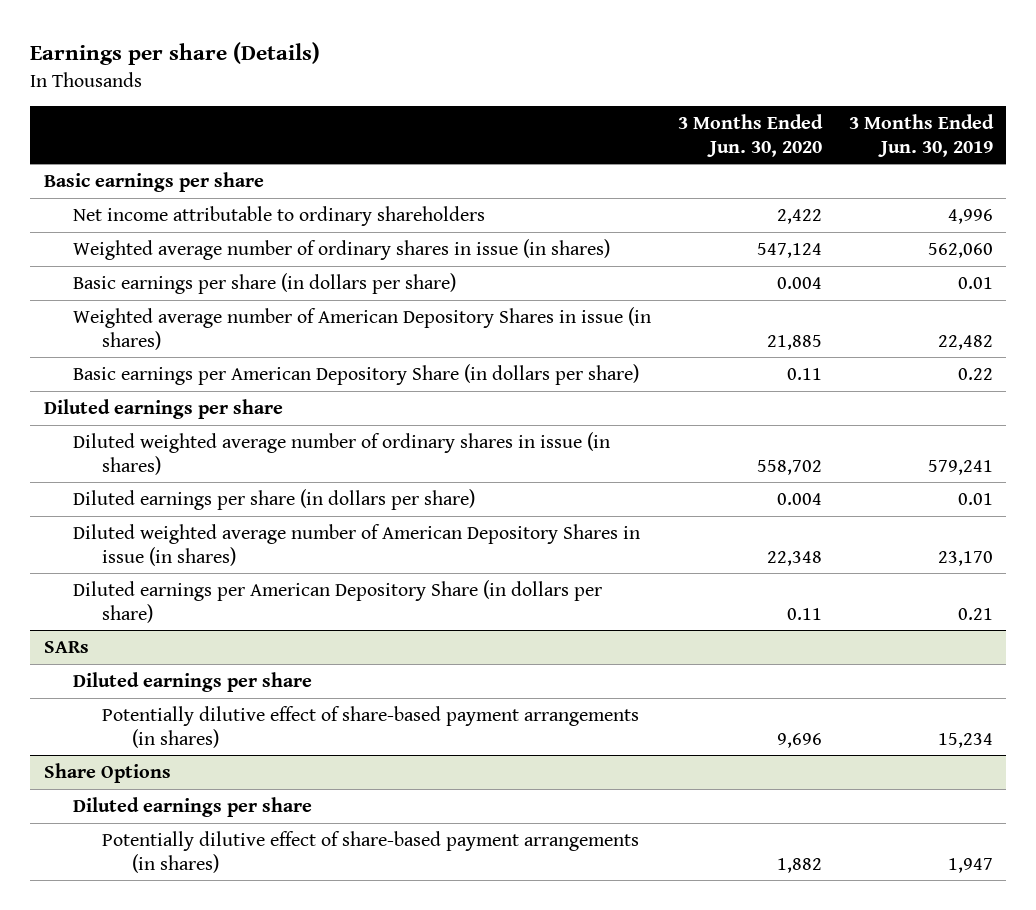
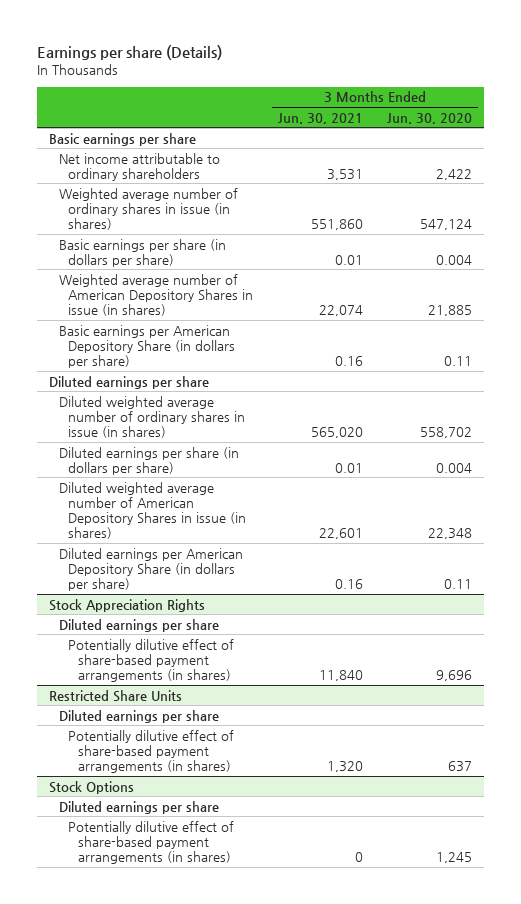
[848,113,994,157] 3 Months Ended Jun. 30, 2019 -> none
none -> [277,112,363,124] Jun. 30, 2021
[43,640,89,653] SARs -> [49,598,206,612] Stock Appreciation Rights
[43,762,171,783] Share Options -> none
none -> [49,689,183,702] Restricted Share Units
[776,857,822,873] 1,882 -> [447,760,472,772] 637
none -> [49,780,135,794] Stock Options
none -> [58,800,219,814] Diluted earnings per share
none -> [68,820,235,864] Potentially dilutive effect of share-based payment arrangements (in shares)

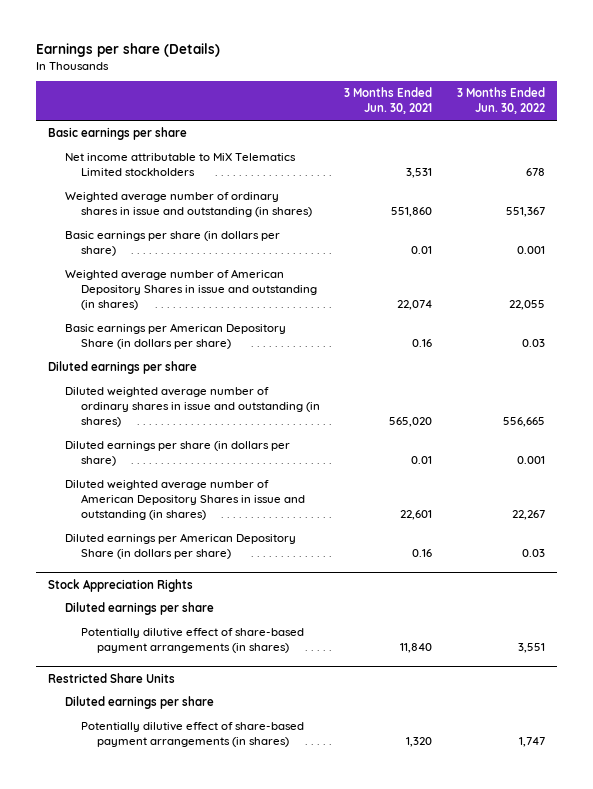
[386,112,472,124] Jun. 30, 2020 -> none
none -> [456,87,545,115] 3 Months Ended Jun. 30, 2022
[58,152,220,181] Net income attributable to ordinary shareholders -> [64,153,296,176] Net income attributable to MiX Telematics Limited stockholders
[58,187,238,230] Weighted average number of ordinary shares in issue (in shares) -> [64,192,312,217] Weighted average number of ordinary shares in issue and outstanding (in shares)
[58,273,254,316] Weighted average number of American Depository Shares in issue (in shares) -> [64,269,317,310] Weighted average number of American Depository Shares in issue and outstanding (in shares)
[58,395,246,438] Diluted weighted average number of ordinary shares in issue (in shares) -> [64,387,320,427] Diluted weighted average number of ordinary shares in issue and outstanding (in shares)
[58,481,247,539] Diluted weighted average number of American Depository Shares in issue (in shares) -> [64,480,305,520] Diluted weighted average number of American Depository Shares in issue and outstanding (in shares)
[49,780,135,794] Stock Options -> none
[58,800,219,814] Diluted earnings per share -> none
[68,820,235,864] Potentially dilutive effect of share-based payment arrangements (in shares) -> none

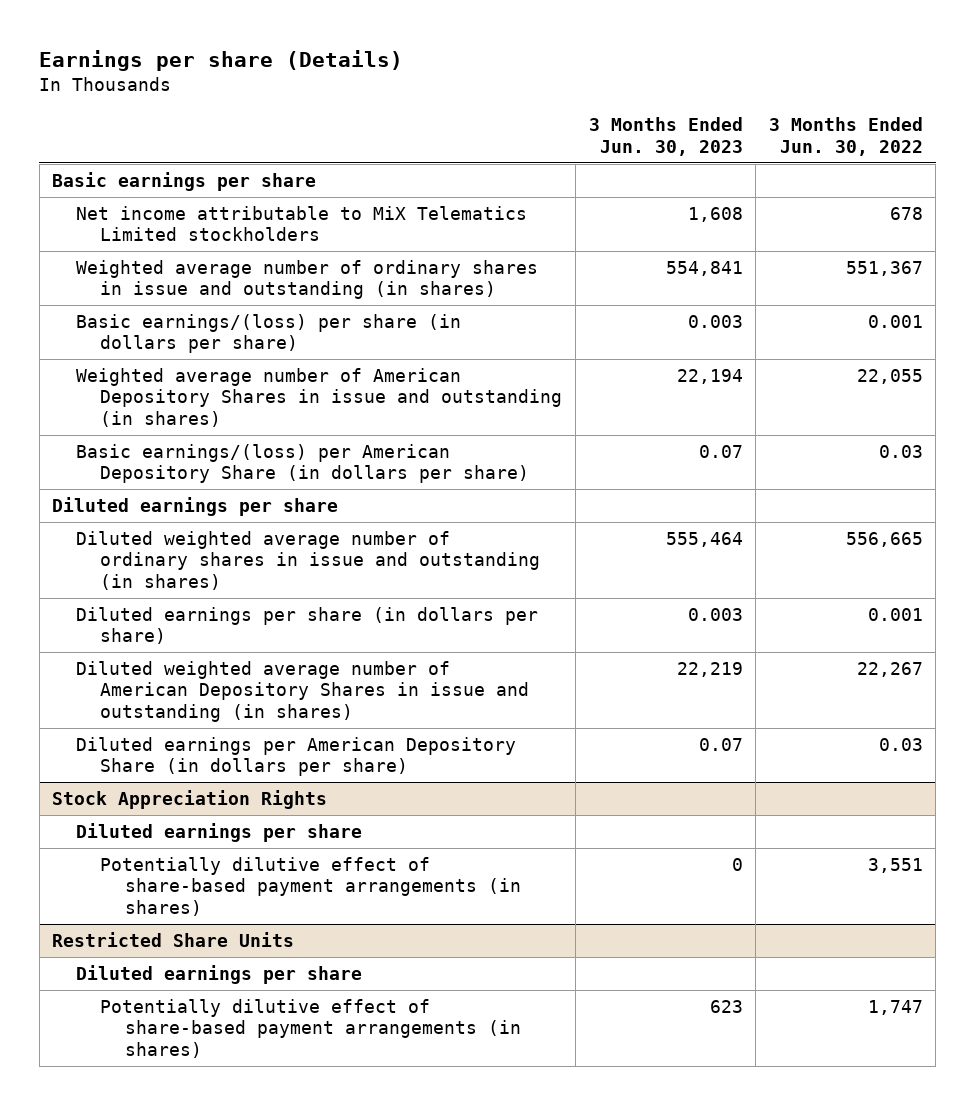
[344,87,433,115] 3 Months Ended Jun. 30, 2021 -> none
none -> [588,117,743,156] 3 Months Ended Jun. 30, 2023
[64,231,280,256] Basic earnings per share (in dollars per share) -> [76,313,462,354] Basic earnings/(loss) per share (in dollars per share)
[64,323,286,349] Basic earnings per American Depository Share (in dollars per share) -> [76,443,530,484] Basic earnings/(loss) per American Depository Share (in dollars per share)

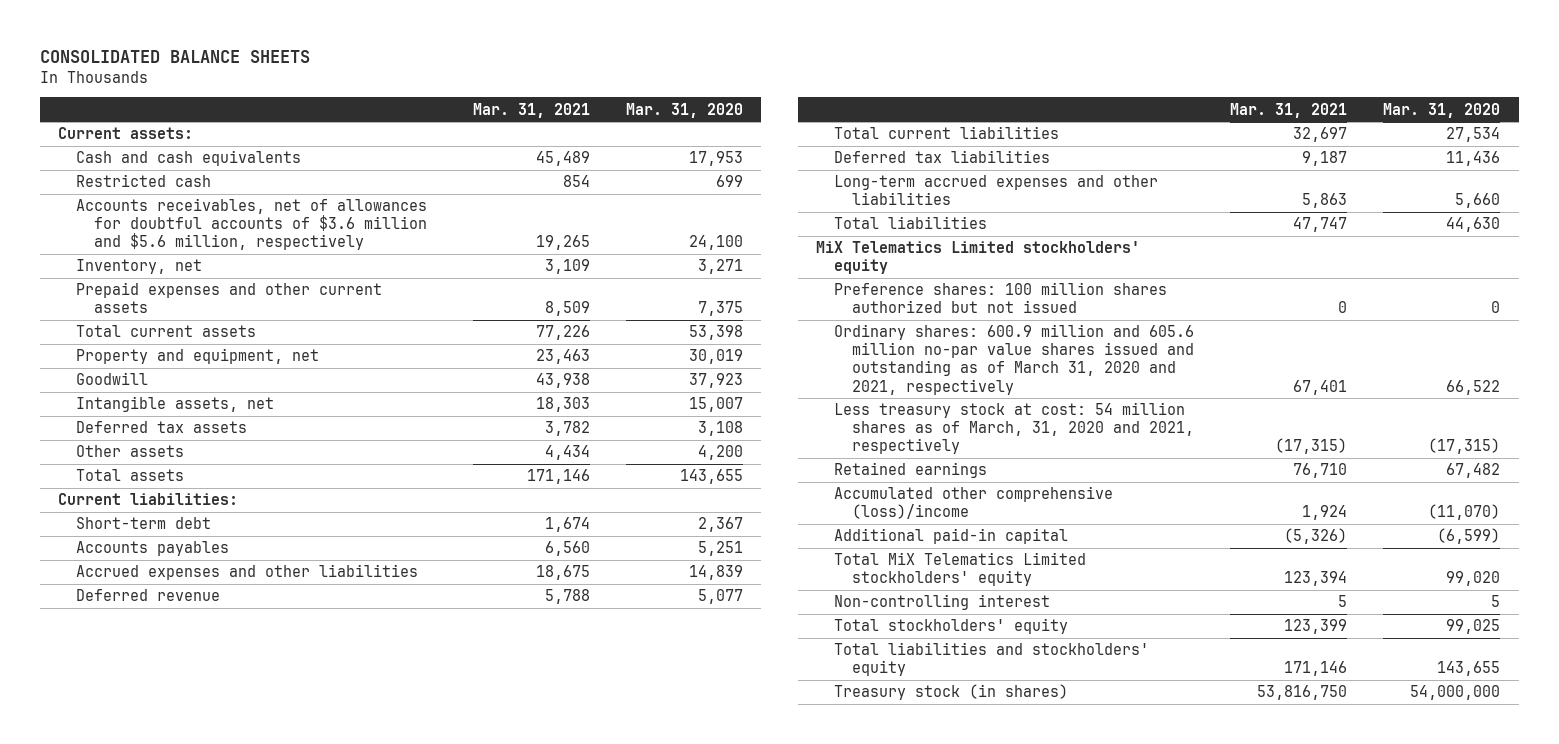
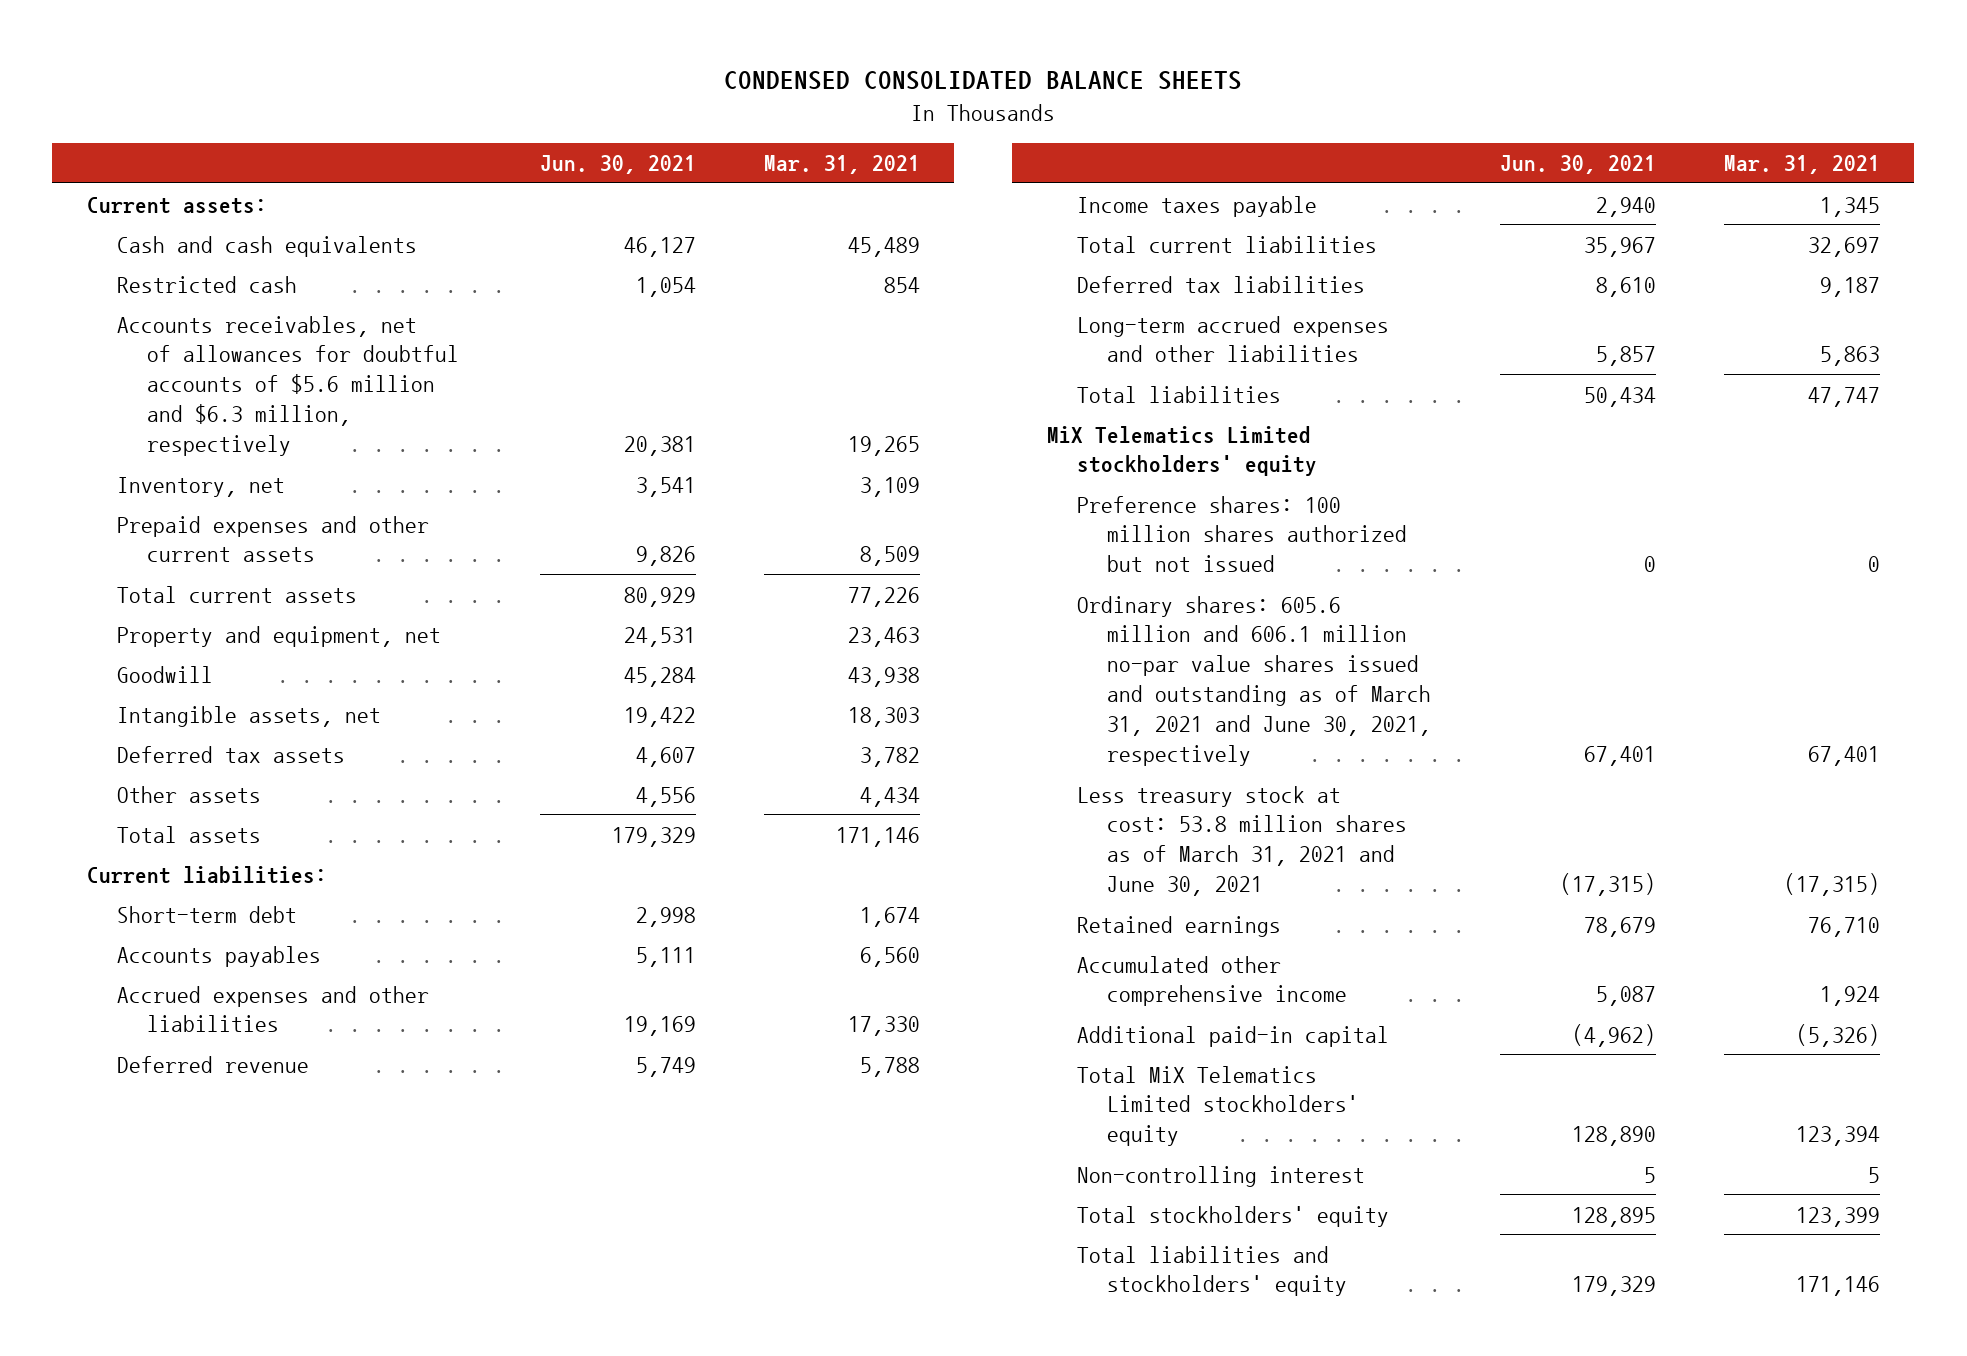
[40,49,311,63] CONSOLIDATED BALANCE SHEETS -> [724,71,1243,91] CONDENSED CONSOLIDATED BALANCE SHEETS
[625,102,743,118] Mar. 31, 2020 -> none
none -> [539,155,696,175] Jun. 30, 2021
[76,198,428,251] Accounts receivables, net of allowances for doubtful accounts of $3.6 million and $5.6 million, respectively -> [116,315,459,457] Accounts receivables, net of allowances for doubtful accounts of $5.6 million and $6.3 million, respectively
[535,565,590,581] 18,675 -> [848,1016,921,1037] 17,330
none -> [1076,195,1317,217] Income taxes payable
[833,324,1194,395] Ordinary shares: 600.9 million and 605.6 million no-par value shares issued and outstanding as of March 31, 2020 and 2021, respectively -> [1076,595,1431,767] Ordinary shares: 605.6 million and 606.1 million no-par value shares issued and outstanding as of March 31, 2021 and June 30, 2021, respectively
[833,402,1194,455] Less treasury stock at cost: 54 million shares as of March, 31, 2020 and 2021, respectively -> [1076,785,1407,897] Less treasury stock at cost: 53.8 million shares as of March 31, 2021 and June 30, 2021
[833,486,1113,520] Accumulated other comprehensive (loss)/income -> [1076,955,1347,1007] Accumulated other comprehensive income
[833,684,1068,701] Treasury stock (in shares) -> none

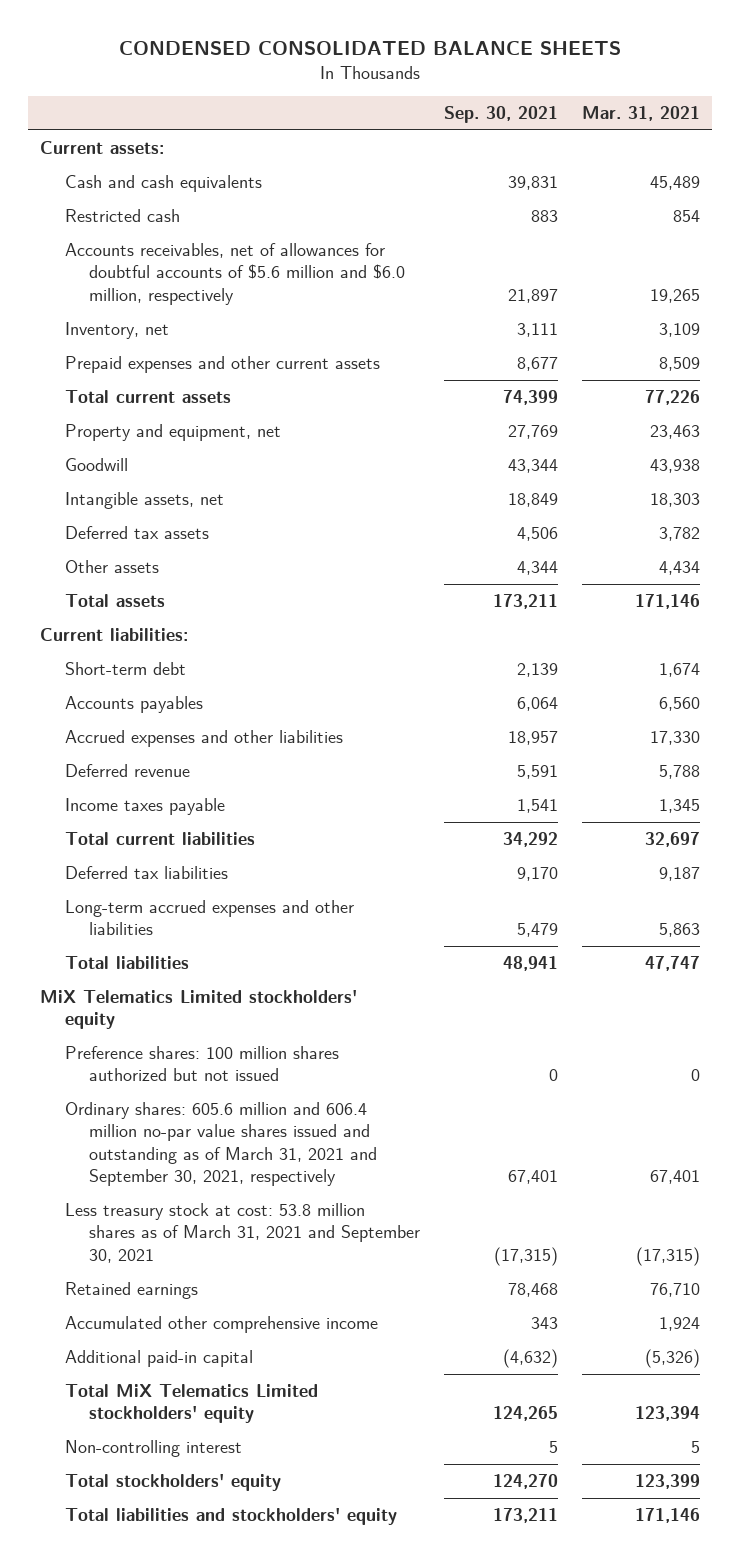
[539,155,696,175] Jun. 30, 2021 -> none
none -> [444,106,559,124] Sep. 30, 2021
[116,315,459,457] Accounts receivables, net of allowances for doubtful accounts of $5.6 million and $6.3 million, respectively -> [64,242,406,305] Accounts receivables, net of allowances for doubtful accounts of $5.6 million and $6.0 million, respectively
[1076,595,1431,767] Ordinary shares: 605.6 million and 606.1 million no-par value shares issued and outstanding as of March 31, 2021 and June 30, 2021, respectively -> [64,1101,378,1187] Ordinary shares: 605.6 million and 606.4 million no-par value shares issued and outstanding as of March 31, 2021 and September 30, 2021, respectively
[1076,785,1407,897] Less treasury stock at cost: 53.8 million shares as of March 31, 2021 and June 30, 2021 -> [64,1202,421,1263] Less treasury stock at cost: 53.8 million shares as of March 31, 2021 and September 30, 2021

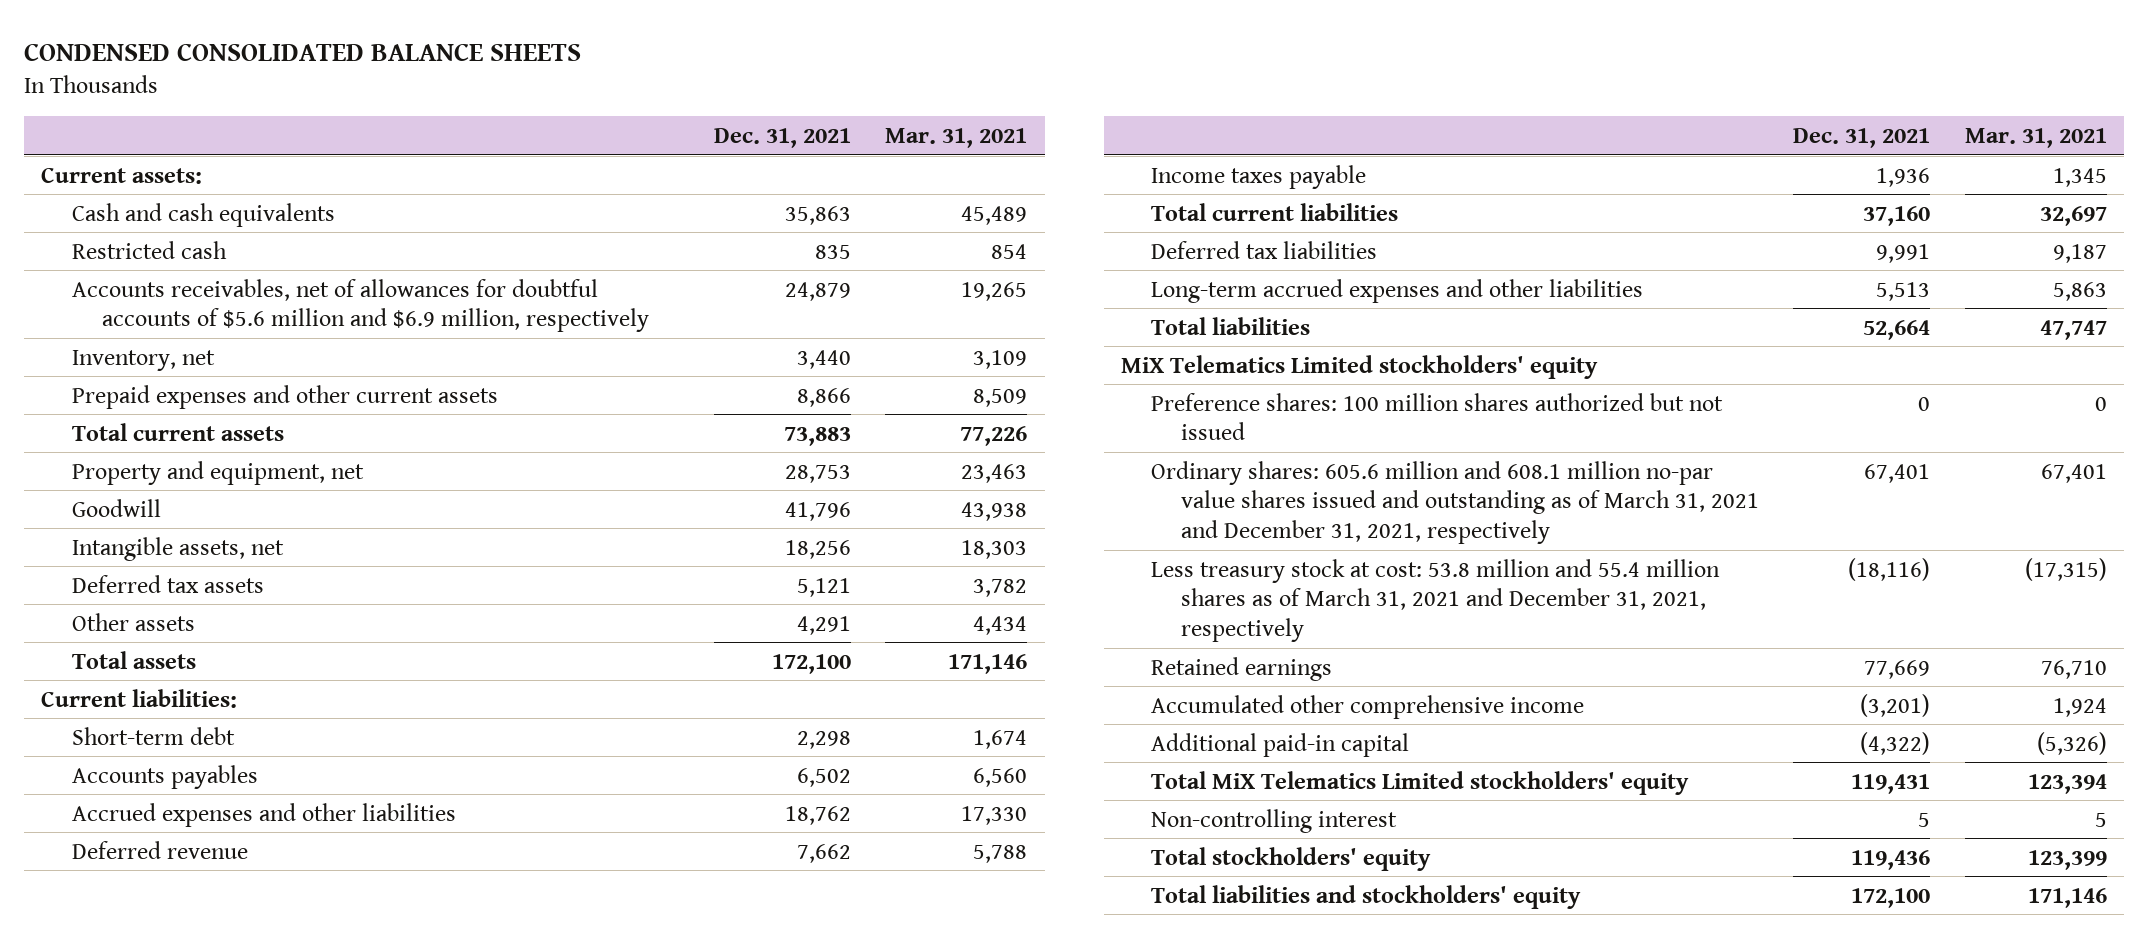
[444,106,559,124] Sep. 30, 2021 -> none
none -> [714,127,852,148] Dec. 31, 2021
[64,242,406,305] Accounts receivables, net of allowances for doubtful accounts of $5.6 million and $6.0 million, respectively -> [71,278,649,333] Accounts receivables, net of allowances for doubtful accounts of $5.6 million and $6.9 million, respectively
[64,1101,378,1187] Ordinary shares: 605.6 million and 606.4 million no-par value shares issued and outstanding as of March 31, 2021 and September 30, 2021, respectively -> [1150,460,1759,545] Ordinary shares: 605.6 million and 608.1 million no-par value shares issued and outstanding as of March 31, 2021 and December 31, 2021, respectively
[64,1202,421,1263] Less treasury stock at cost: 53.8 million shares as of March 31, 2021 and September 30, 2021 -> [1150,558,1720,643] Less treasury stock at cost: 53.8 million and 55.4 million shares as of March 31, 2021 and December 31, 2021, respectively

